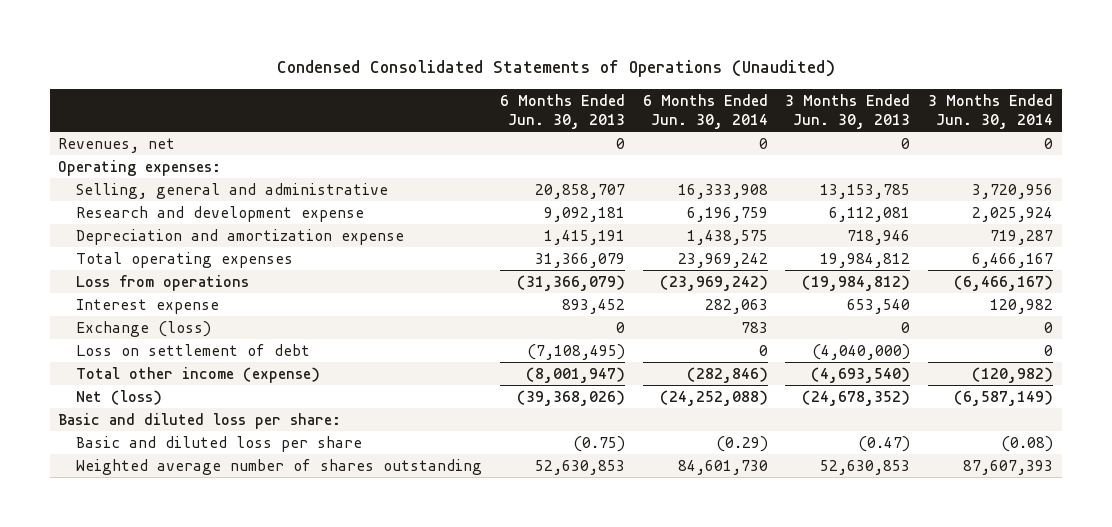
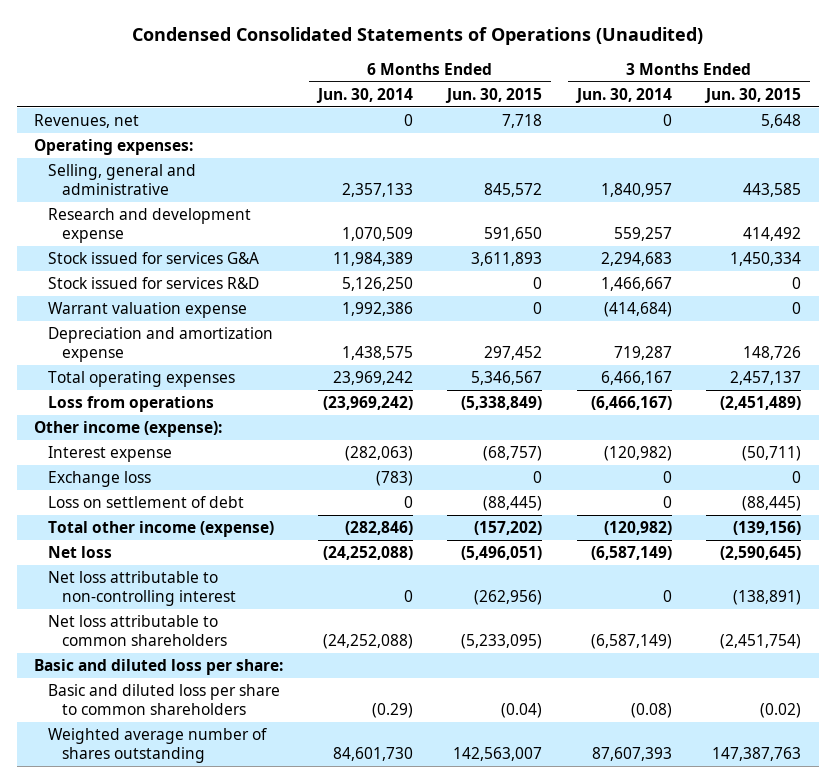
[499,93,625,129] 6 Months Ended Jun. 30, 2013 -> none
[785,93,911,129] 3 Months Ended Jun. 30, 2013 -> none
none -> [445,87,543,103] Jun. 30, 2015
none -> [704,87,802,103] Jun. 30, 2015
[677,183,768,199] 16,333,908 -> [341,183,413,198] 2,357,133
[972,183,1054,199] 3,720,956 -> [600,183,672,198] 1,840,957
[686,206,768,222] 6,196,759 -> [341,227,413,242] 1,070,509
[972,206,1054,222] 2,025,924 -> [613,227,672,242] 559,257
none -> [48,252,260,265] Stock issued for services G&A
none -> [48,277,260,290] Stock issued for services R&D
none -> [48,302,248,319] Warrant valuation expense
none -> [34,421,223,438] Other income (expense):
[704,298,768,314] 282,063 -> [344,446,413,462] (282,063)
[990,298,1054,314] 120,982 -> [603,446,672,462] (120,982)
[75,320,211,337] Exchange (loss) -> [48,471,152,488] Exchange loss
[740,321,768,333] 783 -> [375,471,413,487] (783)
[75,389,162,405] Net (loss) -> [48,546,113,559] Net loss
none -> [48,571,237,607] Net loss attributable to non-controlling interest
none -> [48,615,228,647] Net loss attributable to common shareholders
[75,435,362,452] Basic and diluted loss per share -> [48,684,281,716] Basic and diluted loss per share to common shareholders

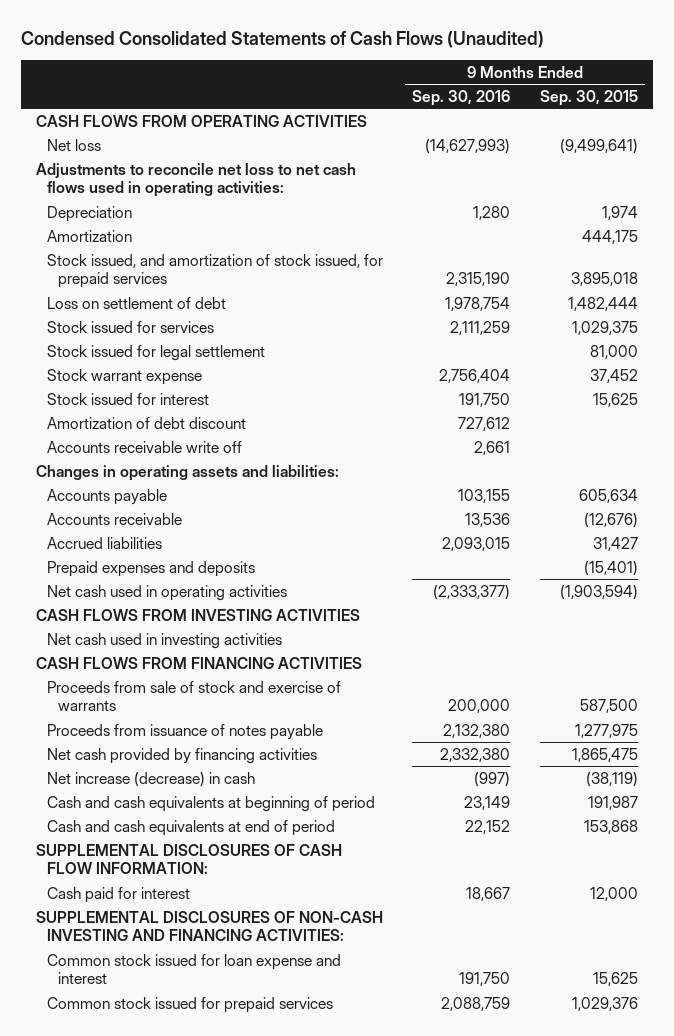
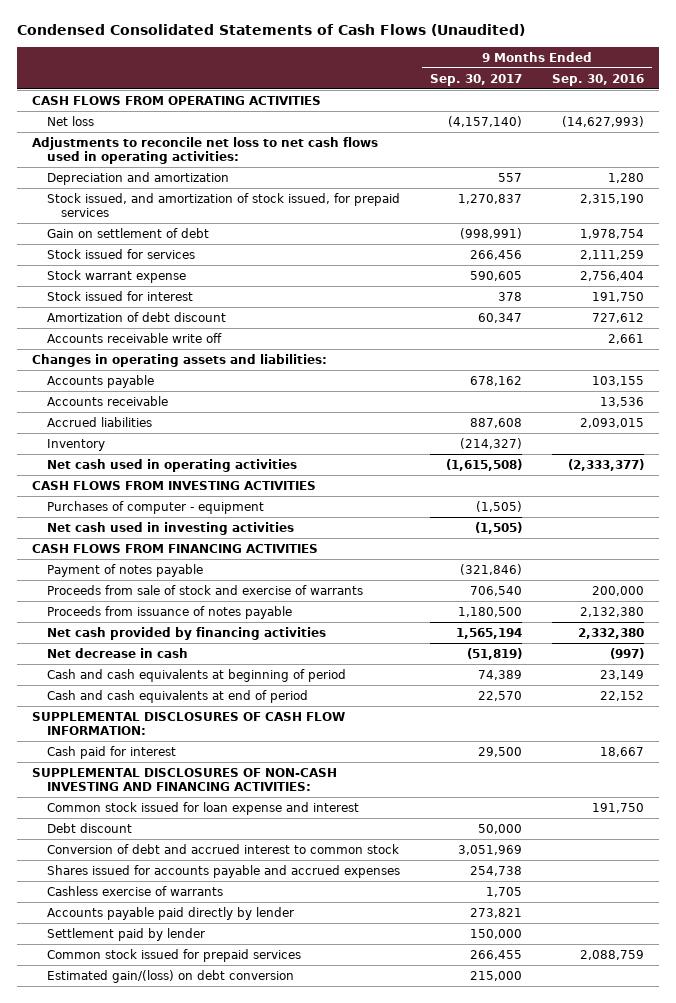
[540,89,639,106] Sep. 30, 2015 -> none
none -> [429,73,522,86] Sep. 30, 2017
[46,229,132,242] Amortization -> none
[46,205,132,222] Depreciation -> [46,171,229,185] Depreciation and amortization
[46,296,226,309] Loss on settlement of debt -> [46,227,209,238] Gain on settlement of debt
[46,344,265,361] Stock issued for legal settlement -> none
[46,560,255,577] Prepaid expenses and deposits -> none
none -> [46,438,105,451] Inventory
none -> [46,500,264,514] Purchases of computer - equipment
none -> [46,563,203,577] Payment of notes payable
[46,771,255,787] Net increase (decrease) in cash -> [46,647,188,658] Net decrease in cash
none -> [46,822,132,833] Debt discount
none -> [46,843,399,854] Conversion of debt and accrued interest to common stock
none -> [46,864,400,878] Shares issued for accounts payable and accrued expenses
none -> [46,885,223,896] Cashless exercise of warrants
none -> [46,906,294,920] Accounts payable paid directly by lender
none -> [46,927,205,941] Settlement paid by lender
none -> [46,969,294,983] Estimated gain/(loss) on debt conversion

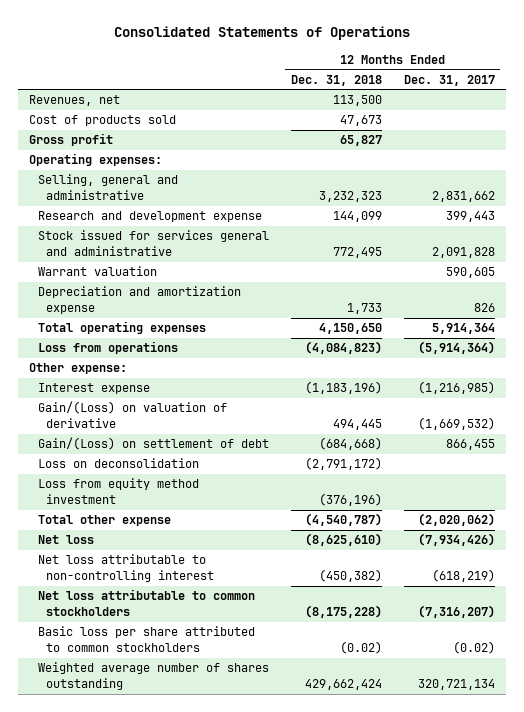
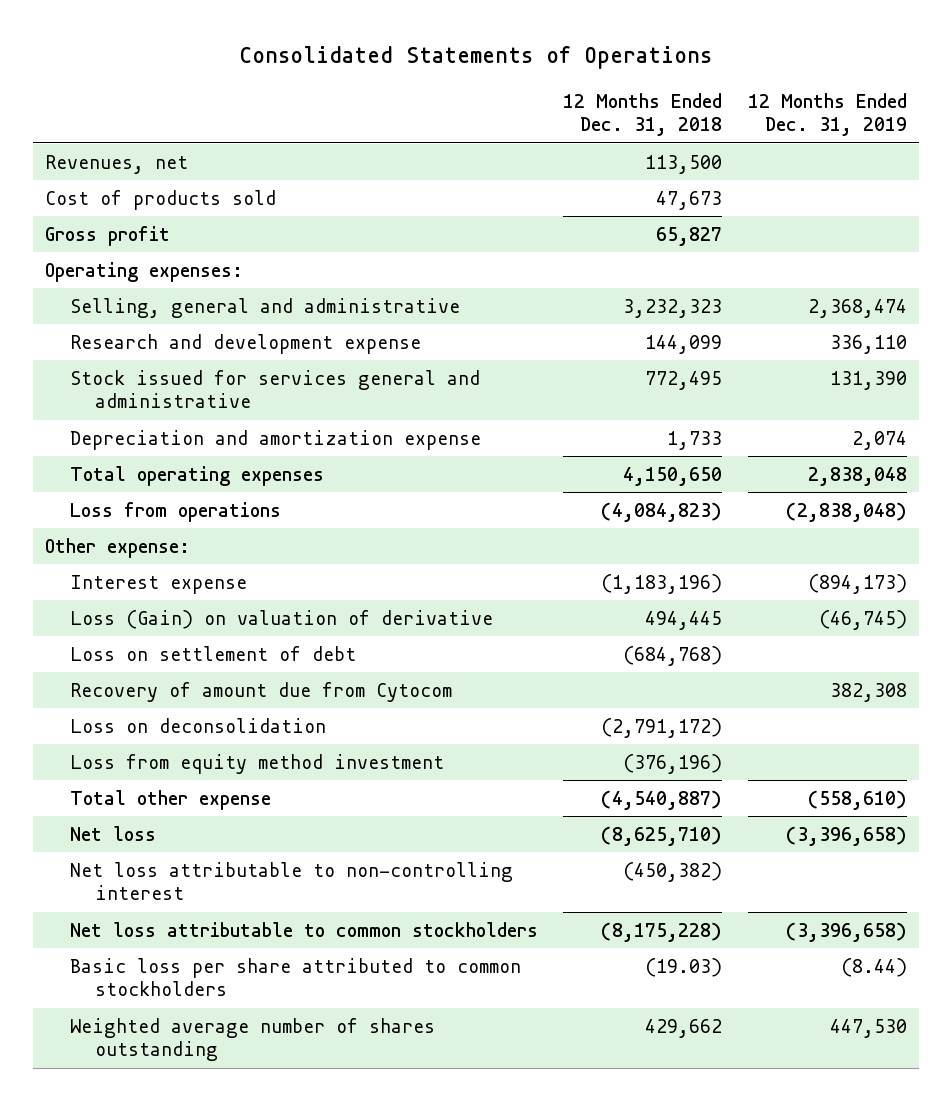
[403,74,495,86] Dec. 31, 2017 -> none
none -> [747,93,907,137] 12 Months Ended Dec. 31, 2019
[37,266,157,277] Warrant valuation -> none
[37,401,227,429] Gain/(Loss) on valuation of derivative -> [70,609,494,629] Loss (Gain) on valuation of derivative
[37,437,269,451] Gain/(Loss) on settlement of debt -> [70,645,357,661] Loss on settlement of debt
[318,437,382,451] (684,668) -> [623,645,723,666] (684,768)
none -> [70,681,453,702] Recovery of amount due from Cytocom
[304,513,382,527] (4,540,787) -> [601,789,723,810] (4,540,887)
[304,533,382,547] (8,625,610) -> [601,825,723,846] (8,625,710)
[339,641,382,655] (0.02) -> [645,957,723,977] (19.03)
[304,679,382,691] 429,662,424 -> [645,1018,723,1038] 429,662

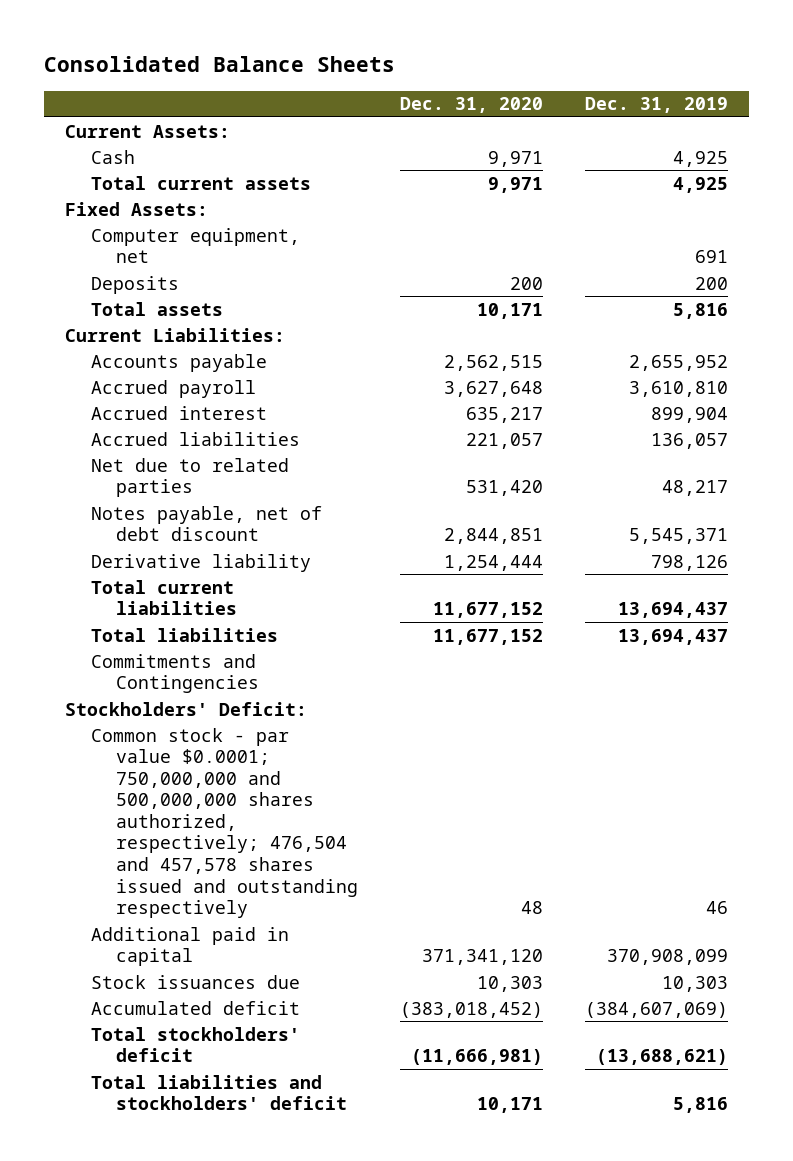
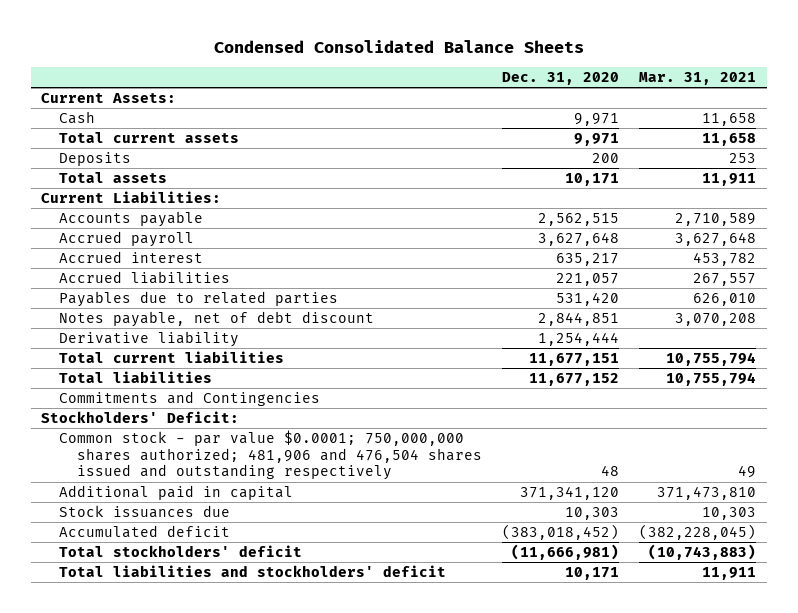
[44,56,396,73] Consolidated Balance Sheets -> [213,40,584,54] Condensed Consolidated Balance Sheets
[585,97,729,114] Dec. 31, 2019 -> none
none -> [639,72,757,86] Mar. 31, 2021
[65,201,209,216] Fixed Assets: -> none
[90,227,300,264] Computer equipment, net -> none
[90,457,289,498] Net due to related parties -> [58,291,338,308] Payables due to related parties
[433,602,544,619] 11,677,152 -> [529,353,620,367] 11,677,151
[90,727,359,919] Common stock - par value $0.0001; 750,000,000 and 500,000,000 shares authorized, respectively; 476,504 and 457,578 shares issued and outstanding respectively -> [58,430,482,481] Common stock - par value $0.0001; 750,000,000 shares authorized; 481,906 and 476,504 shares issued and outstanding respectively

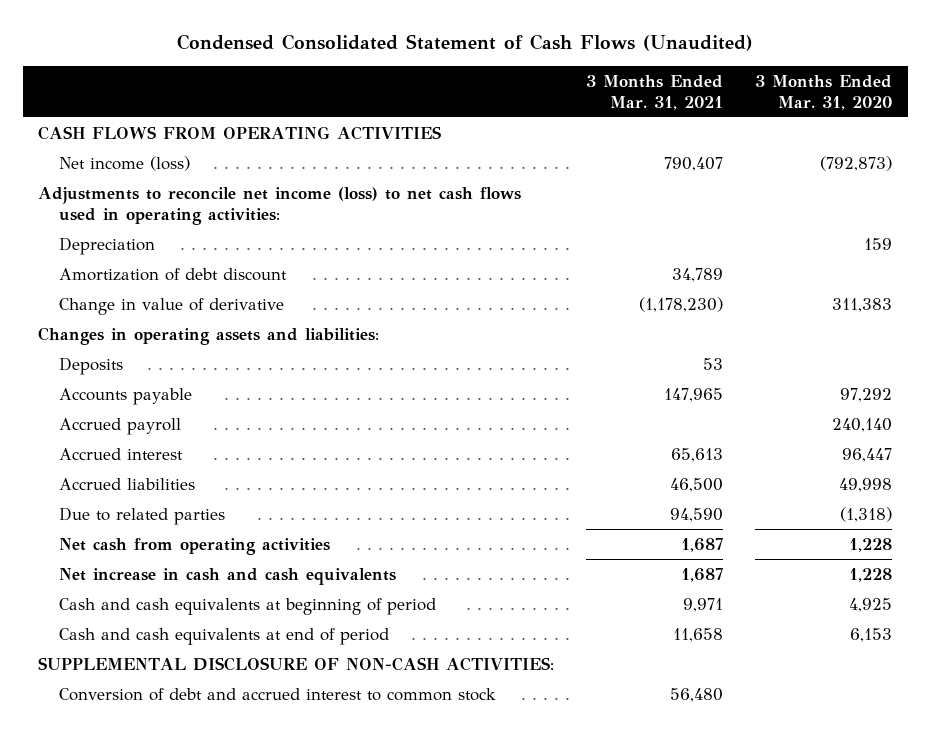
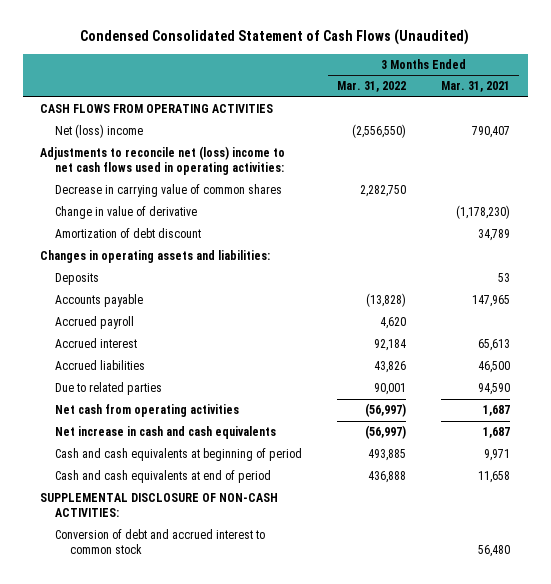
[755,74,893,110] 3 Months Ended Mar. 31, 2020 -> none
none -> [337,81,407,93] Mar. 31, 2022
[58,236,155,255] Depreciation -> none
[58,155,190,171] Net income (loss) -> [54,124,143,139] Net (loss) income
[38,186,522,225] Adjustments to reconcile net income (loss) to net cash flows used in operating activities: -> [40,146,286,176] Adjustments to reconcile net (loss) income to net cash flows used in operating activities:
none -> [54,184,282,198] Decrease in carrying value of common shares
[58,267,287,281] Amortization of debt discount -> [54,228,201,239] Amortization of debt discount

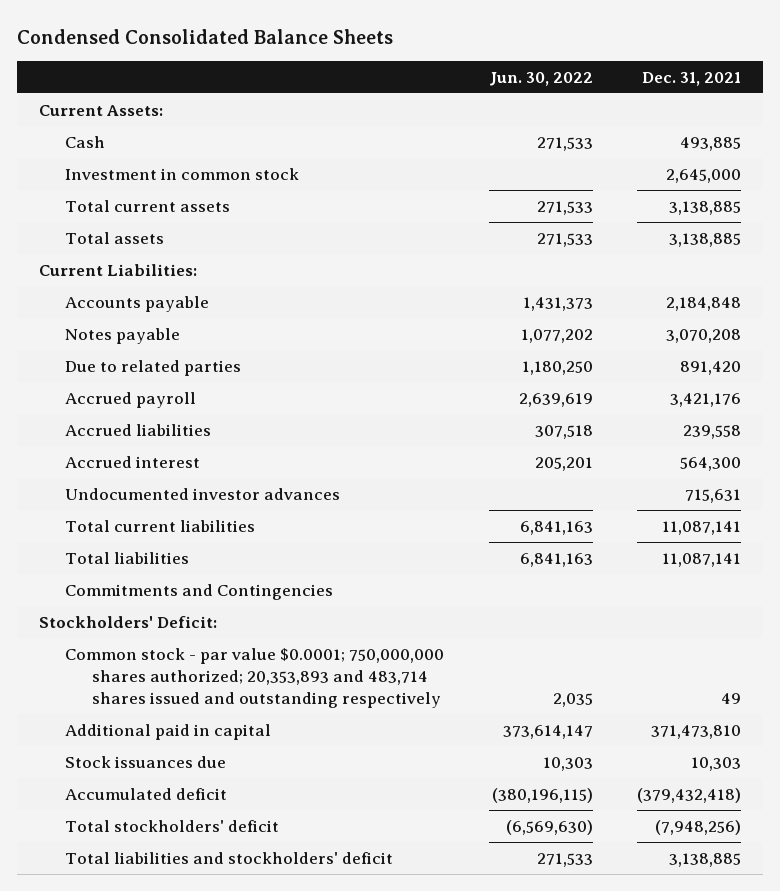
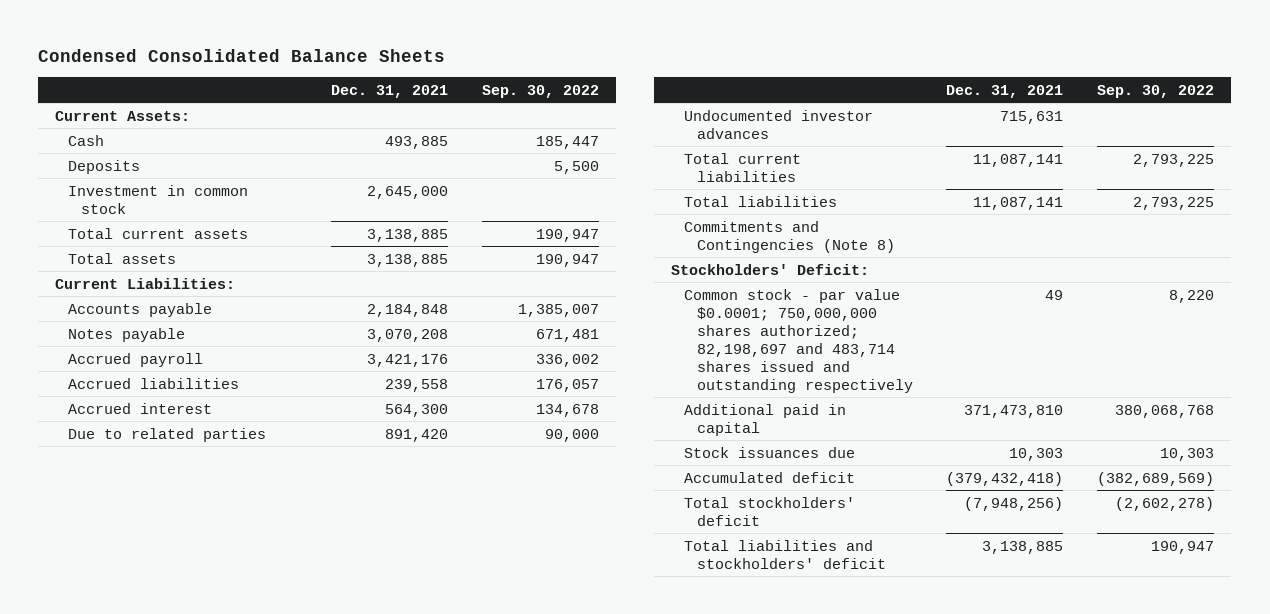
[488,71,593,86] Jun. 30, 2022 -> none
none -> [481,84,599,98] Sep. 30, 2022
none -> [68,159,141,174] Deposits
[65,359,242,376] Due to related parties -> [68,427,267,442] Due to related parties
[65,583,334,600] Commitments and Contingencies -> [683,220,895,253] Commitments and Contingencies (Note 8)
[65,647,445,708] Common stock - par value $0.0001; 750,000,000 shares authorized; 20,353,893 and 483,714 shares issued and outstanding respectively -> [683,288,913,393] Common stock - par value $0.0001; 750,000,000 shares authorized; 82,198,697 and 483,714 shares issued and outstanding respectively

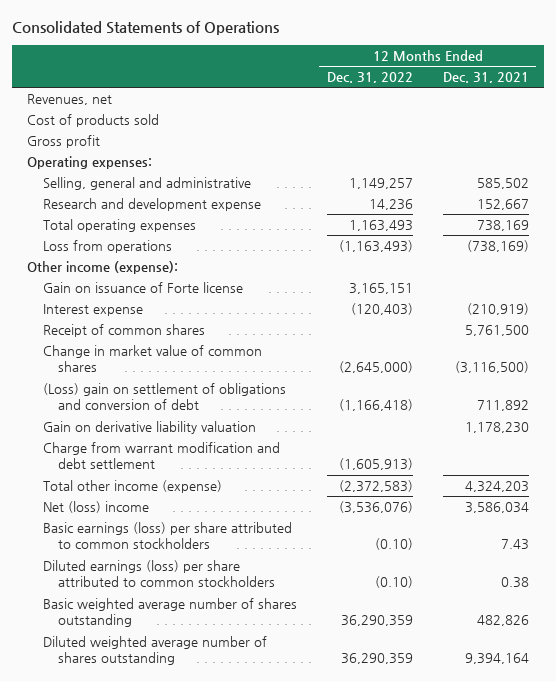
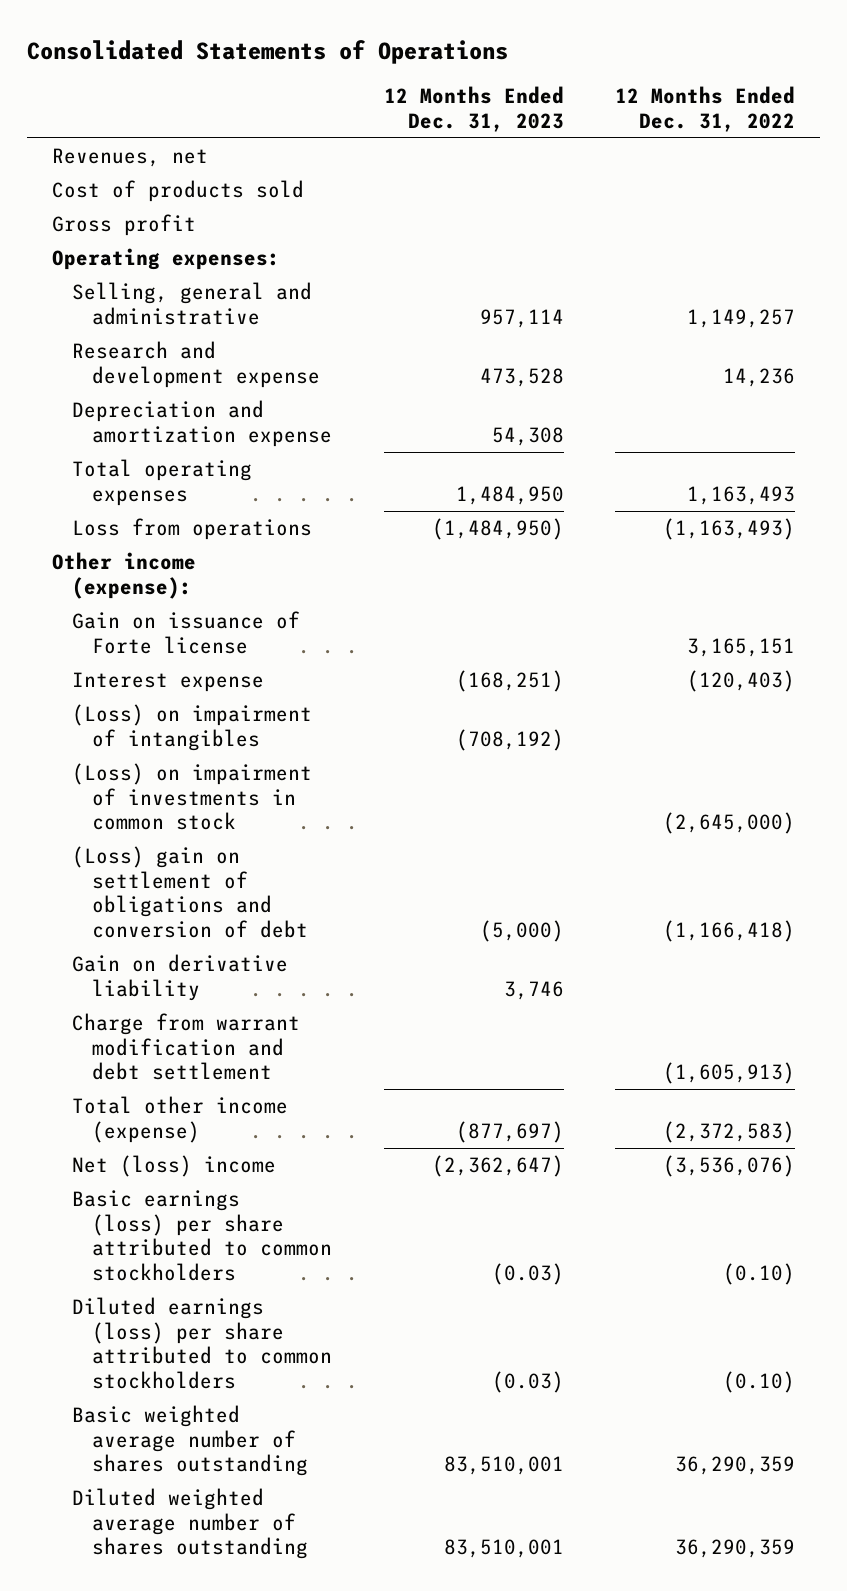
[442,72,529,84] Dec. 31, 2021 -> none
none -> [383,86,564,132] 12 Months Ended Dec. 31, 2023
none -> [72,400,333,447] Depreciation and amortization expense
[42,324,205,338] Receipt of common shares -> none
none -> [72,704,313,751] (Loss) on impairment of intangibles
[42,345,262,373] Change in market value of common shares -> [72,763,313,831] (Loss) on impairment of investments in common stock
[42,421,256,435] Gain on derivative liability valuation -> [72,954,289,1001] Gain on derivative liability

